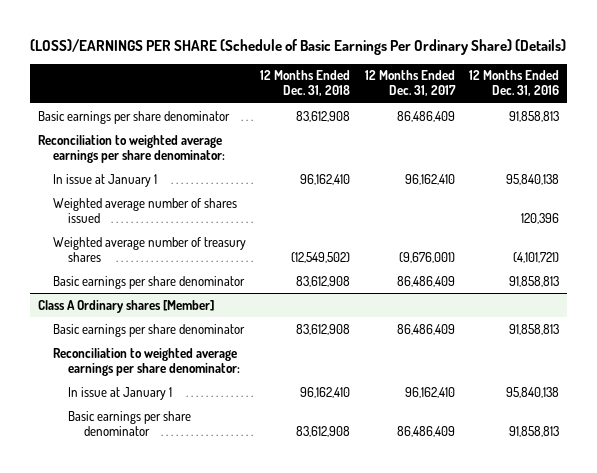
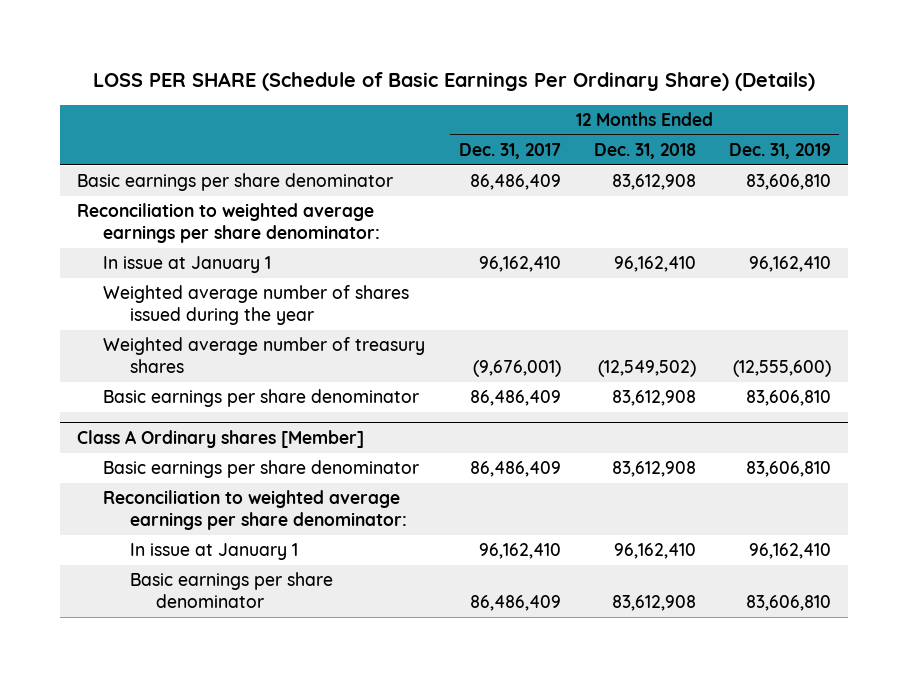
[30,38,567,55] (LOSS)/EARNINGS PER SHARE (Schedule of Basic Earnings Per Ordinary Share) (Details) -> [92,72,815,92] LOSS PER SHARE (Schedule of Basic Earnings Per Ordinary Share) (Details)
[469,70,560,97] 12 Months Ended Dec. 31, 2016 -> none
none -> [729,142,832,159] Dec. 31, 2019
[52,197,237,223] Weighted average number of shares issued -> [103,285,410,326] Weighted average number of shares issued during the year

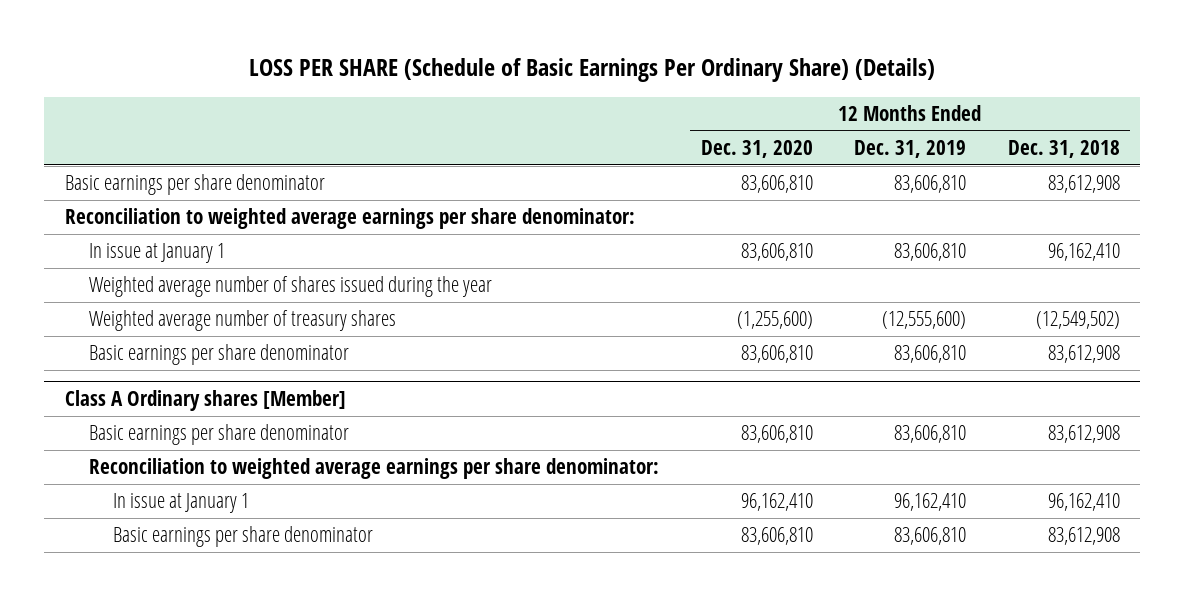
[458,142,561,159] Dec. 31, 2017 -> none
none -> [700,139,813,158] Dec. 31, 2020
[749,256,832,273] 96,162,410 -> [894,243,967,262] 83,606,810

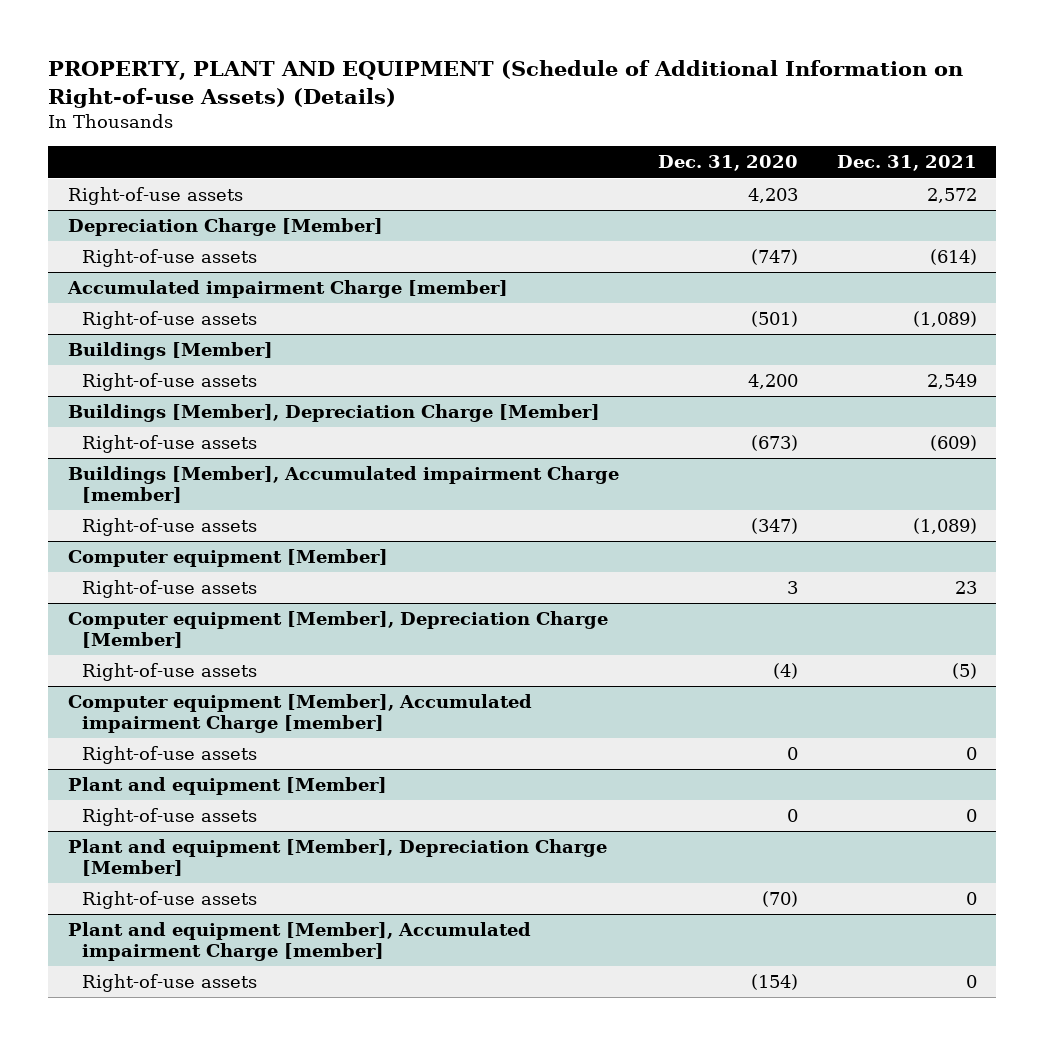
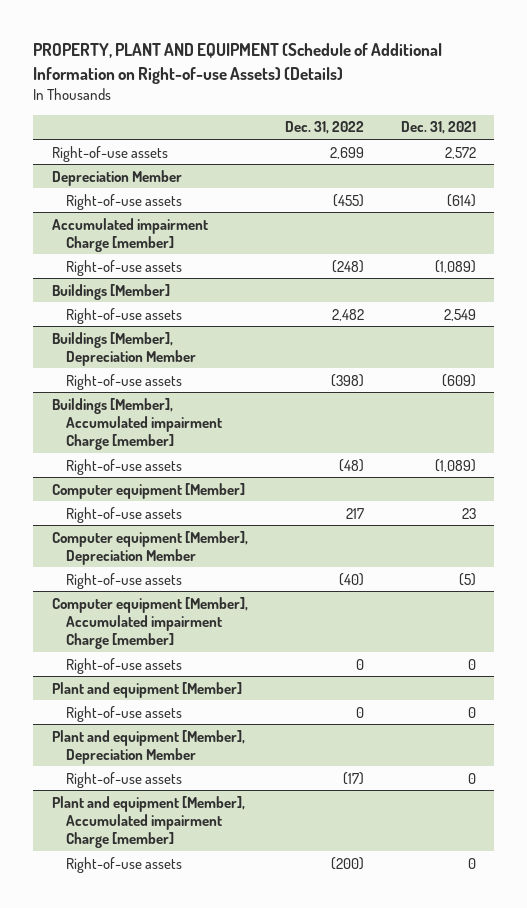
[657,155,798,172] Dec. 31, 2020 -> none
none -> [284,121,364,135] Dec. 31, 2022
[67,218,383,237] Depreciation Charge [Member] -> [51,169,182,186] Depreciation Member
[67,404,600,423] Buildings [Member], Depreciation Charge [Member] -> [51,331,197,366] Buildings [Member], Depreciation Member
[67,611,608,649] Computer equipment [Member], Depreciation Charge [Member] -> [51,530,248,565] Computer equipment [Member], Depreciation Member
[67,839,607,877] Plant and equipment [Member], Depreciation Charge [Member] -> [51,729,245,764] Plant and equipment [Member], Depreciation Member

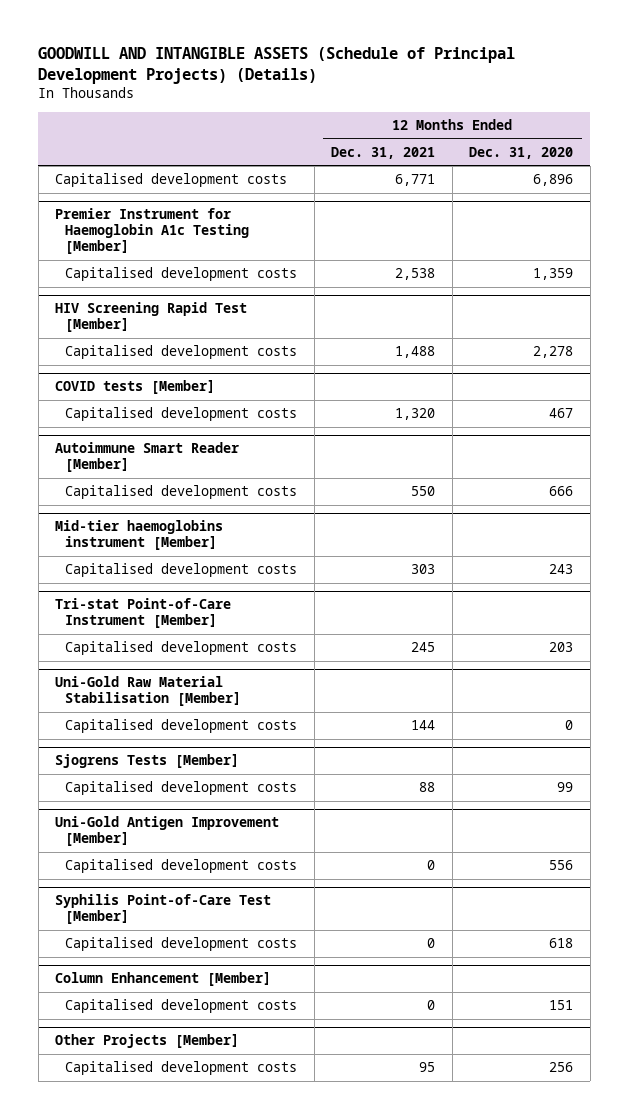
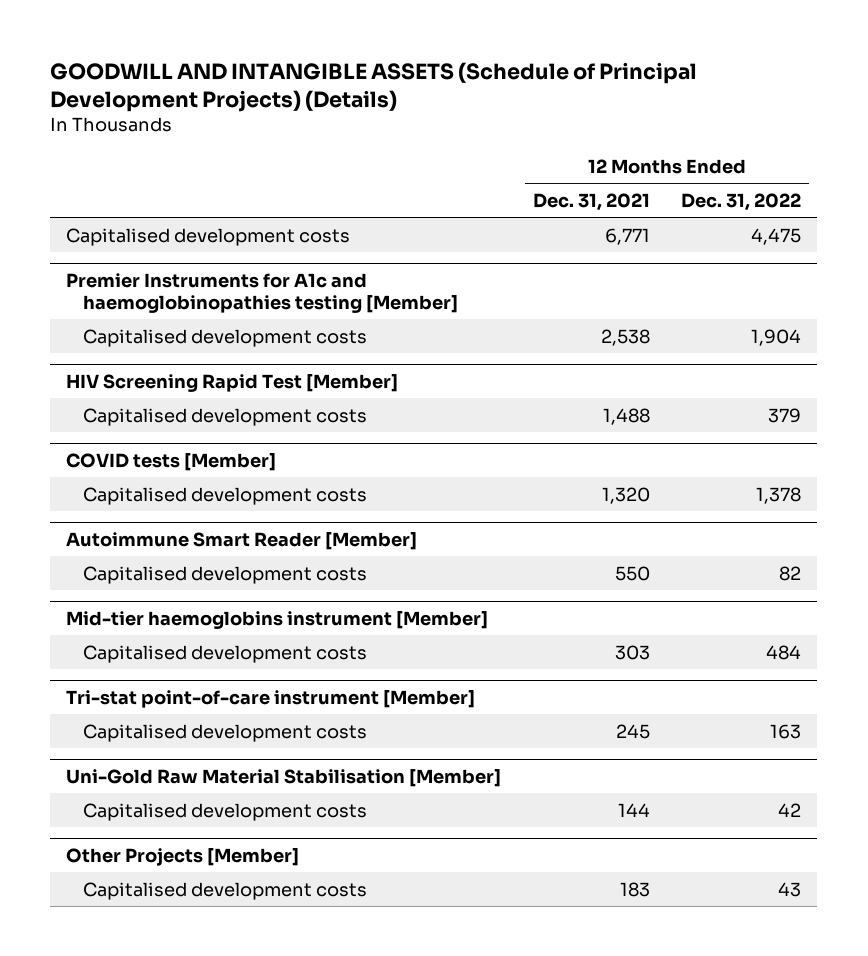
[469,146,574,159] Dec. 31, 2020 -> none
none -> [681,192,802,211] Dec. 31, 2022
[55,208,250,255] Premier Instrument for Haemoglobin A1c Testing [Member] -> [66,272,459,313] Premier Instruments for A1c and haemoglobinopathies testing [Member]
[55,598,232,629] Tri-stat Point-of-Care Instrument [Member] -> [66,689,476,708] Tri-stat point-of-care instrument [Member]
[55,754,240,769] Sjogrens Tests [Member] -> none
[65,781,298,796] Capitalised development costs -> none
[55,816,280,847] Uni-Gold Antigen Improvement [Member] -> none
[65,859,298,874] Capitalised development costs -> none
[55,894,272,925] Syphilis Point-of-Care Test [Member] -> none
[65,937,298,952] Capitalised development costs -> none
[55,972,272,987] Column Enhancement [Member] -> none
[65,999,298,1014] Capitalised development costs -> none
[419,1062,436,1073] 95 -> [619,881,650,897] 183

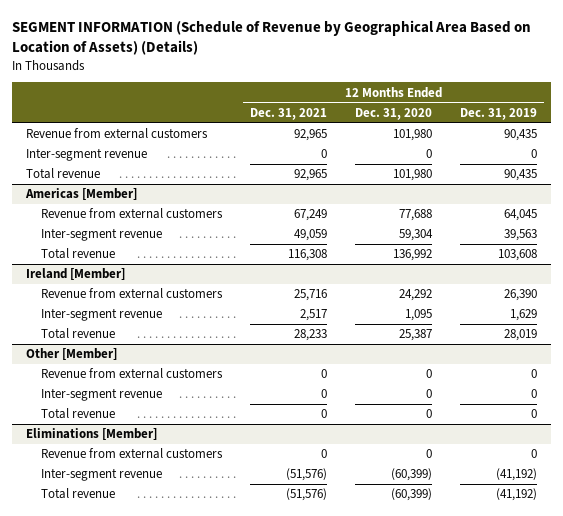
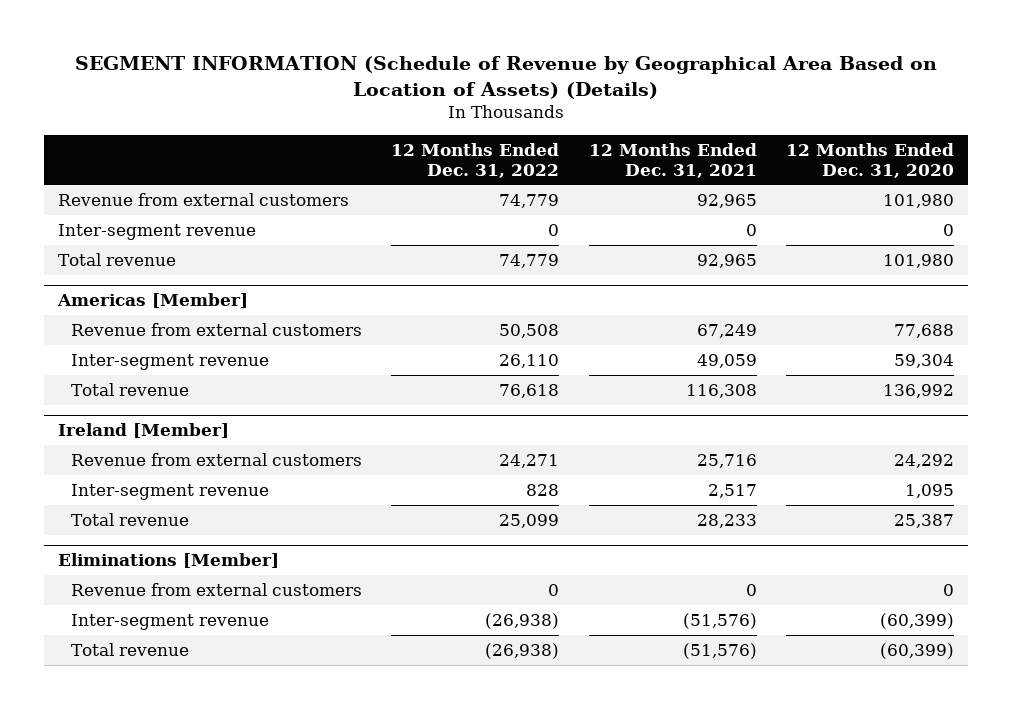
[460,107,538,120] Dec. 31, 2019 -> none
none -> [391,142,560,178] 12 Months Ended Dec. 31, 2022
[26,348,118,361] Other [Member] -> none
[40,368,223,380] Revenue from external customers -> none
[40,388,162,402] Inter-segment revenue -> none
[40,408,115,420] Total revenue -> none

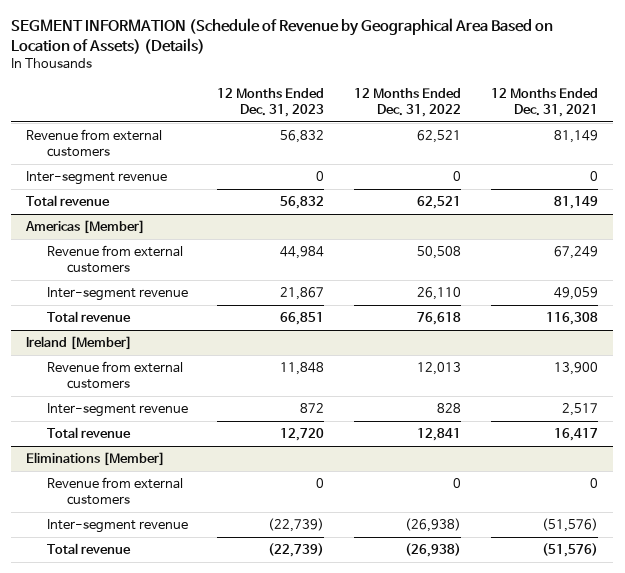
[785,142,954,178] 12 Months Ended Dec. 31, 2020 -> none
none -> [217,87,325,118] 12 Months Ended Dec. 31, 2023
[499,193,560,208] 74,779 -> [417,130,462,144] 62,521
[696,193,757,208] 92,965 -> [554,130,599,144] 81,149
[499,253,560,268] 74,779 -> [417,196,462,210] 62,521
[696,253,757,268] 92,965 -> [554,196,599,210] 81,149
[499,453,560,468] 24,271 -> [417,362,462,376] 12,013
[696,453,757,468] 25,716 -> [554,362,599,376] 13,900
[499,513,560,528] 25,099 -> [417,428,462,442] 12,841
[696,513,757,528] 28,233 -> [554,428,599,442] 16,417

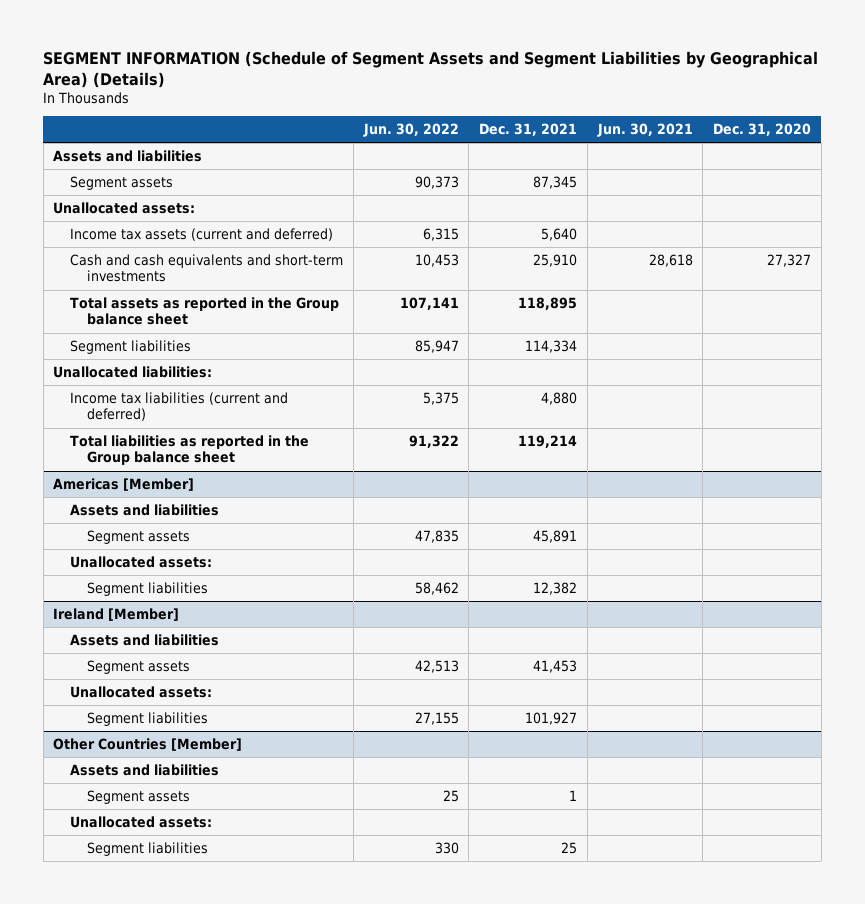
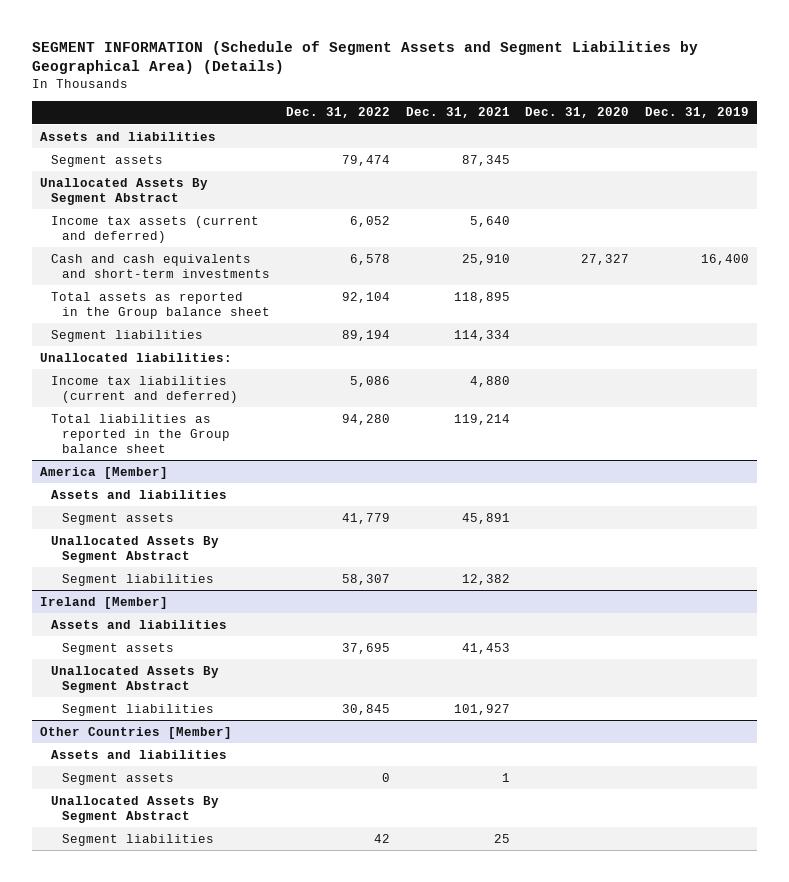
[362,123,459,138] Jun. 30, 2022 -> none
[596,123,693,138] Jun. 30, 2021 -> none
none -> [286,107,391,119] Dec. 31, 2022
none -> [645,107,750,119] Dec. 31, 2019
[53,202,196,215] Unallocated assets: -> none
none -> [40,177,209,205] Unallocated Assets By Segment Abstract
[53,478,195,492] Americas [Member] -> [40,466,169,479] America [Member]
[69,556,212,569] Unallocated assets: -> none
none -> [51,535,220,563] Unallocated Assets By Segment Abstract
[69,686,212,699] Unallocated assets: -> none
none -> [51,665,220,693] Unallocated Assets By Segment Abstract
[69,816,212,829] Unallocated assets: -> none
none -> [51,795,220,823] Unallocated Assets By Segment Abstract

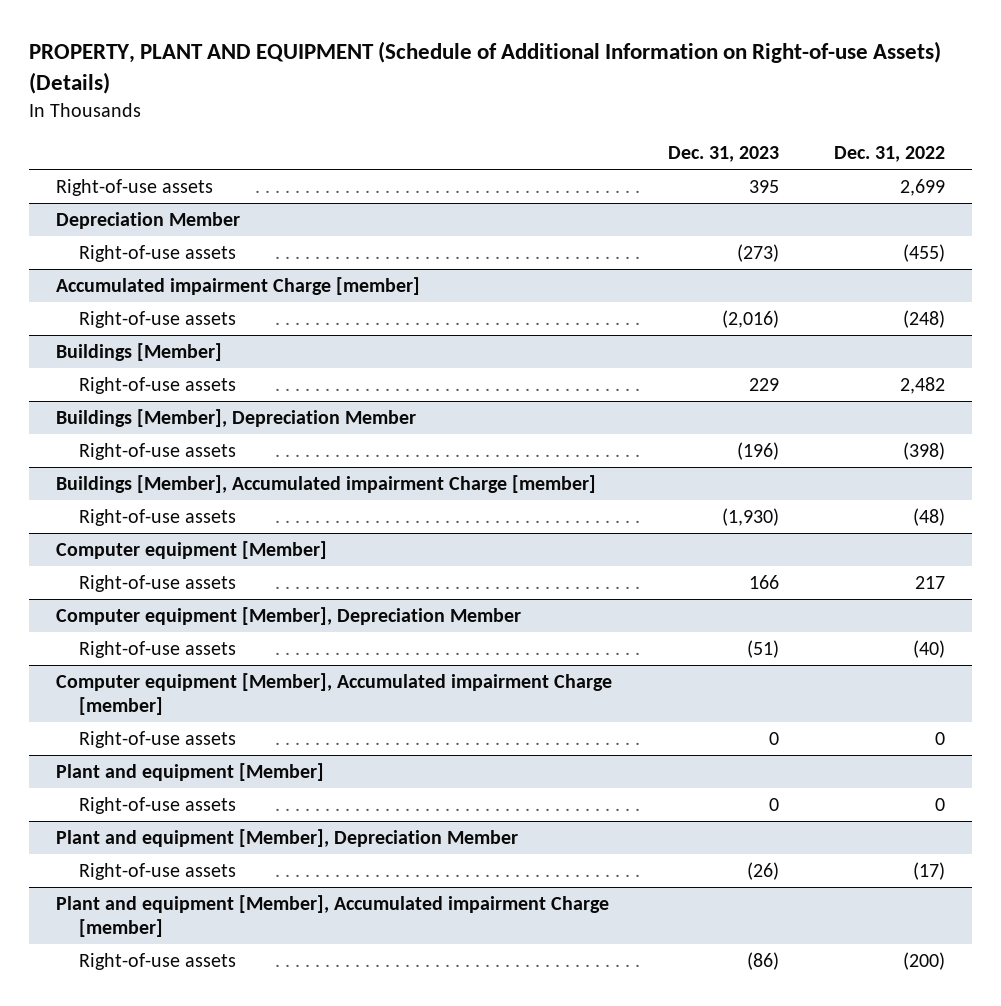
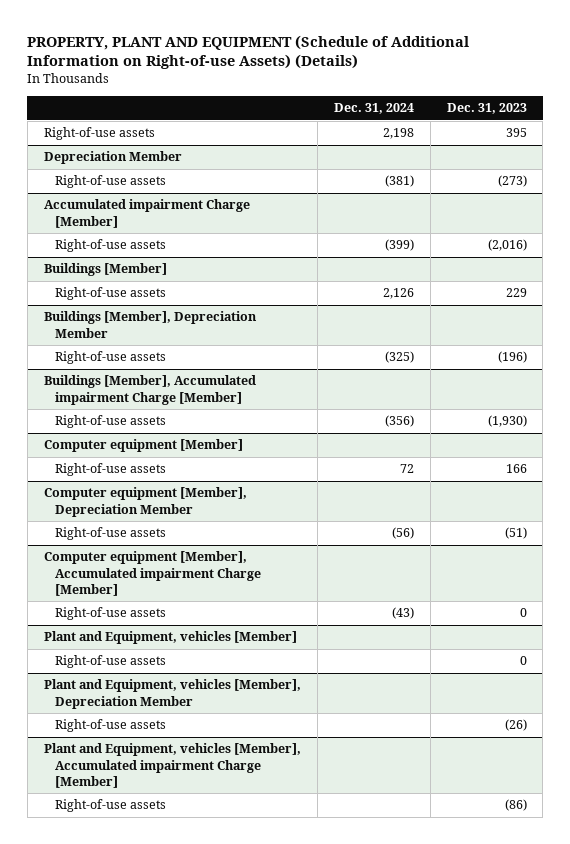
[833,146,945,163] Dec. 31, 2022 -> none
none -> [333,103,414,115] Dec. 31, 2024
[56,276,421,295] Accumulated impairment Charge [member] -> [43,199,250,228] Accumulated impairment Charge [Member]
[56,474,597,493] Buildings [Member], Accumulated impairment Charge [member] -> [43,375,256,405] Buildings [Member], Accumulated impairment Charge [Member]
[56,672,613,716] Computer equipment [Member], Accumulated impairment Charge [member] -> [43,551,261,596] Computer equipment [Member], Accumulated impairment Charge [Member]
[56,762,325,781] Plant and equipment [Member] -> [43,631,297,645] Plant and Equipment, vehicles [Member]
[56,828,519,847] Plant and equipment [Member], Depreciation Member -> [43,679,301,709] Plant and Equipment, vehicles [Member], Depreciation Member
[56,894,610,938] Plant and equipment [Member], Accumulated impairment Charge [member] -> [43,743,301,788] Plant and Equipment, vehicles [Member], Accumulated impairment Charge [Member]

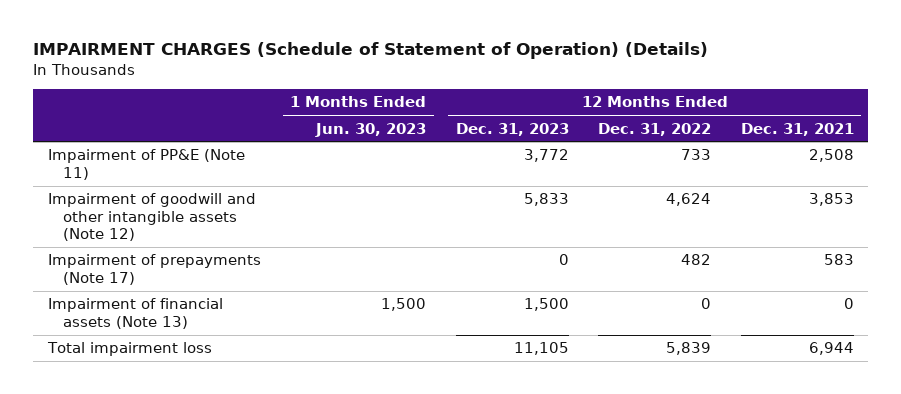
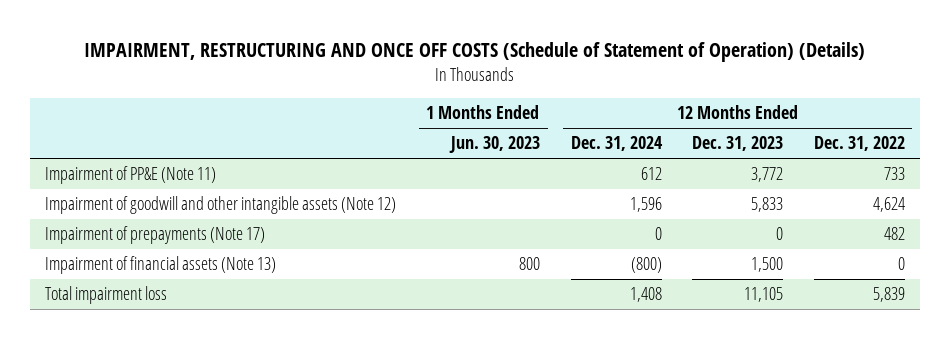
[33,42,709,60] IMPAIRMENT CHARGES (Schedule of Statement of Operation) (Details) -> [84,42,866,63] IMPAIRMENT, RESTRUCTURING AND ONCE OFF COSTS (Schedule of Statement of Operation) (Details)
[740,122,854,136] Dec. 31, 2021 -> none
none -> [570,136,663,152] Dec. 31, 2024
[381,298,427,312] 1,500 -> [518,257,540,271] 800

